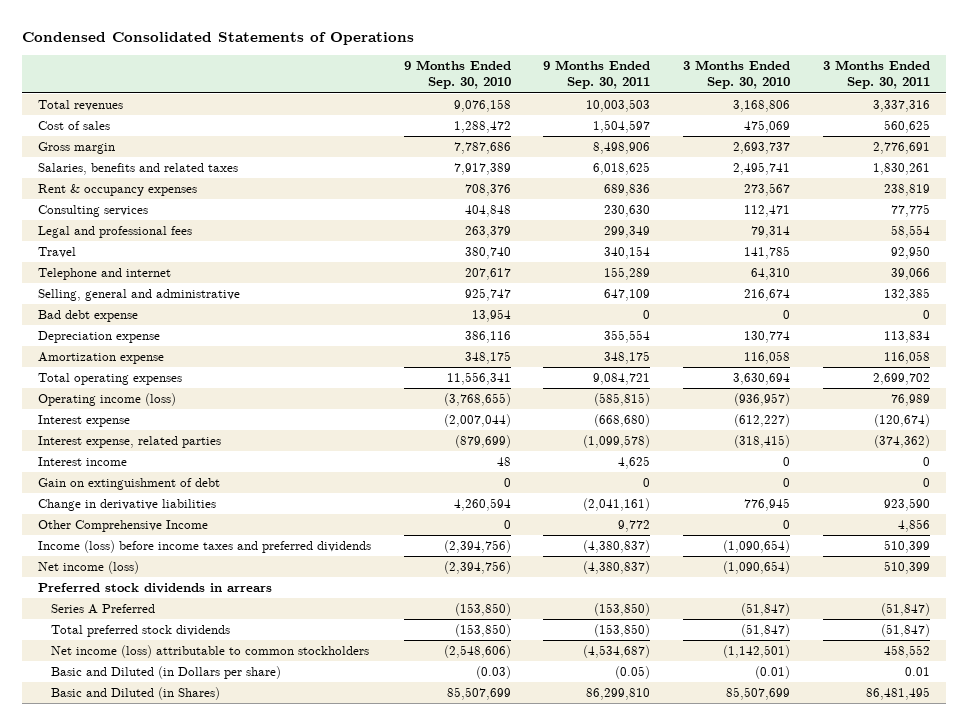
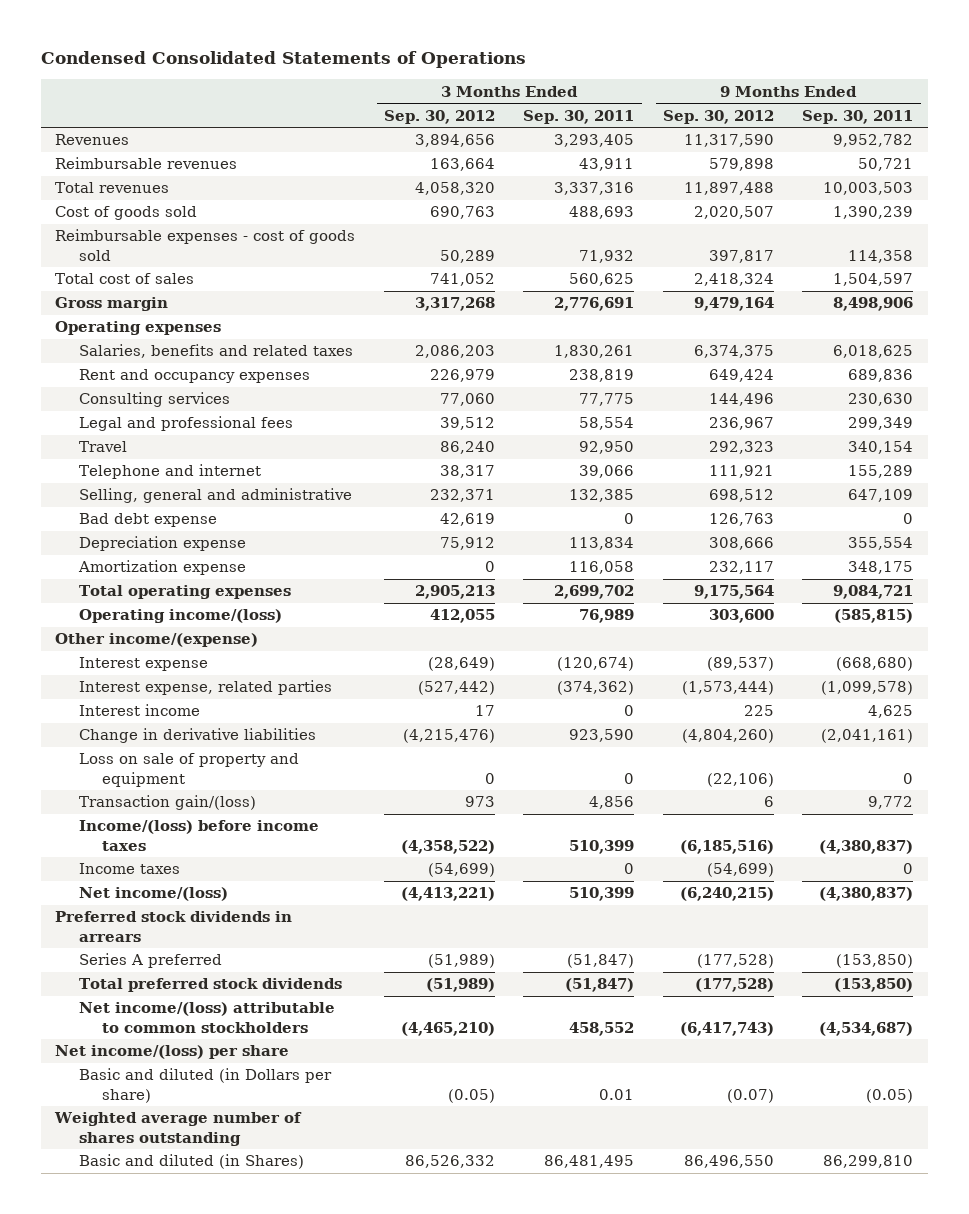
[403,60,511,90] 9 Months Ended Sep. 30, 2010 -> none
[683,60,791,90] 3 Months Ended Sep. 30, 2010 -> none
none -> [383,109,495,124] Sep. 30, 2012
none -> [662,109,774,124] Sep. 30, 2012
none -> [55,134,130,146] Revenues
none -> [55,157,238,170] Reimbursable revenues
none -> [55,206,198,221] Cost of goods sold
none -> [55,229,356,261] Reimbursable expenses - cost of goods sold
[37,121,110,131] Cost of sales -> [55,273,195,285] Total cost of sales
none -> [55,321,222,336] Operating expenses
[37,184,197,197] Rent & occupancy expenses -> [78,369,310,384] Rent and occupancy expenses
[37,393,176,407] Operating income (loss) -> [78,609,282,624] Operating income/(loss)
none -> [55,633,259,648] Other income/(expense)
[37,478,220,491] Gain on extinguishment of debt -> none
none -> [78,753,299,787] Loss on sale of property and equipment
[37,520,208,533] Other Comprehensive Income -> [78,795,256,811] Transaction gain/(loss)
[37,540,371,554] Income (loss) before income taxes and preferred dividends -> [78,820,319,851] Income/(loss) before income taxes
none -> [78,863,180,875] Income taxes
[37,561,139,575] Net income (loss) -> [78,887,228,902] Net income/(loss)
[51,604,156,615] Series A Preferred -> [78,953,222,969] Series A preferred
[51,645,370,659] Net income (loss) attributable to common stockholders -> [78,1002,335,1033] Net income/(loss) attributable to common stockholders
none -> [55,1045,290,1060] Net income/(loss) per share
[51,666,282,680] Basic and Diluted (in Dollars per share) -> [78,1068,332,1103] Basic and diluted (in Dollars per share)
none -> [54,1112,303,1146] Weighted average number of shares outstanding
[51,687,221,701] Basic and Diluted (in Shares) -> [78,1154,304,1170] Basic and diluted (in Shares)

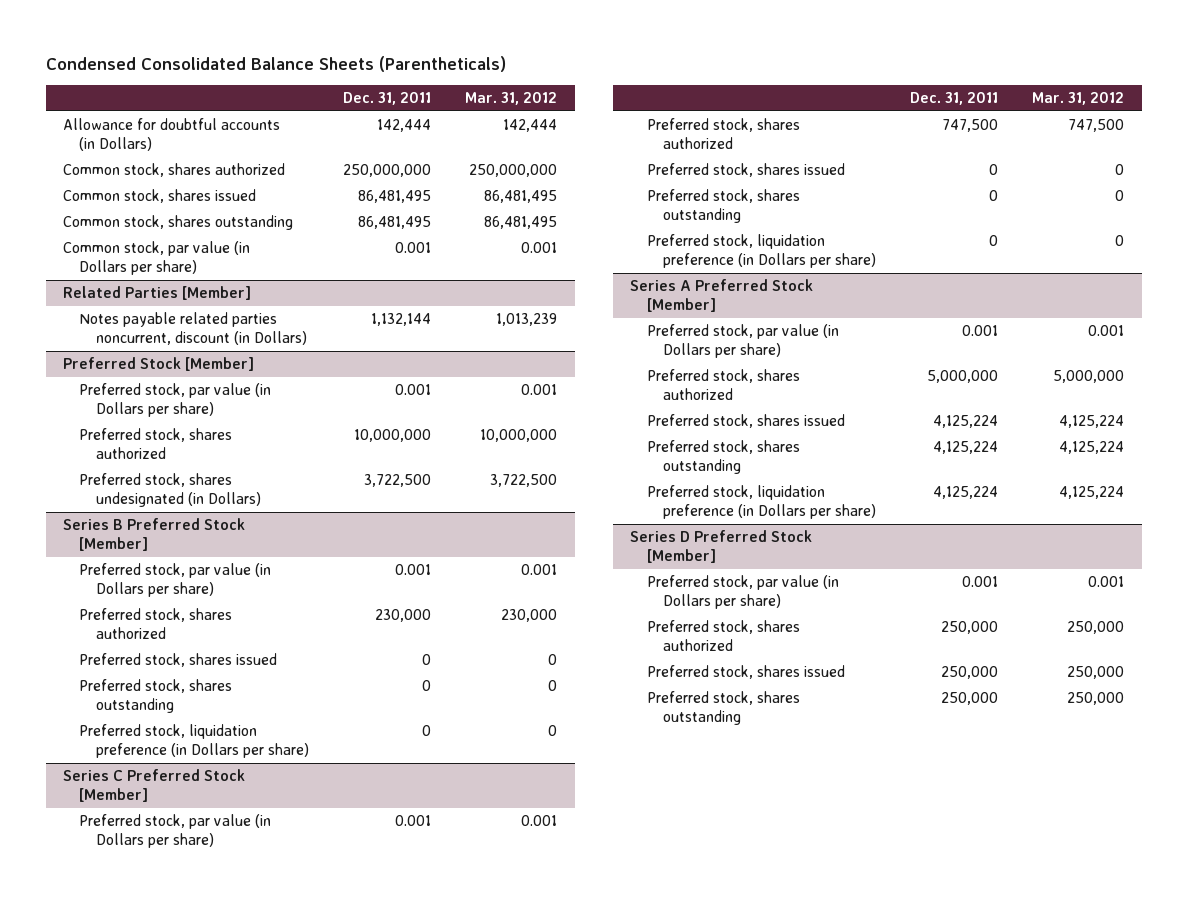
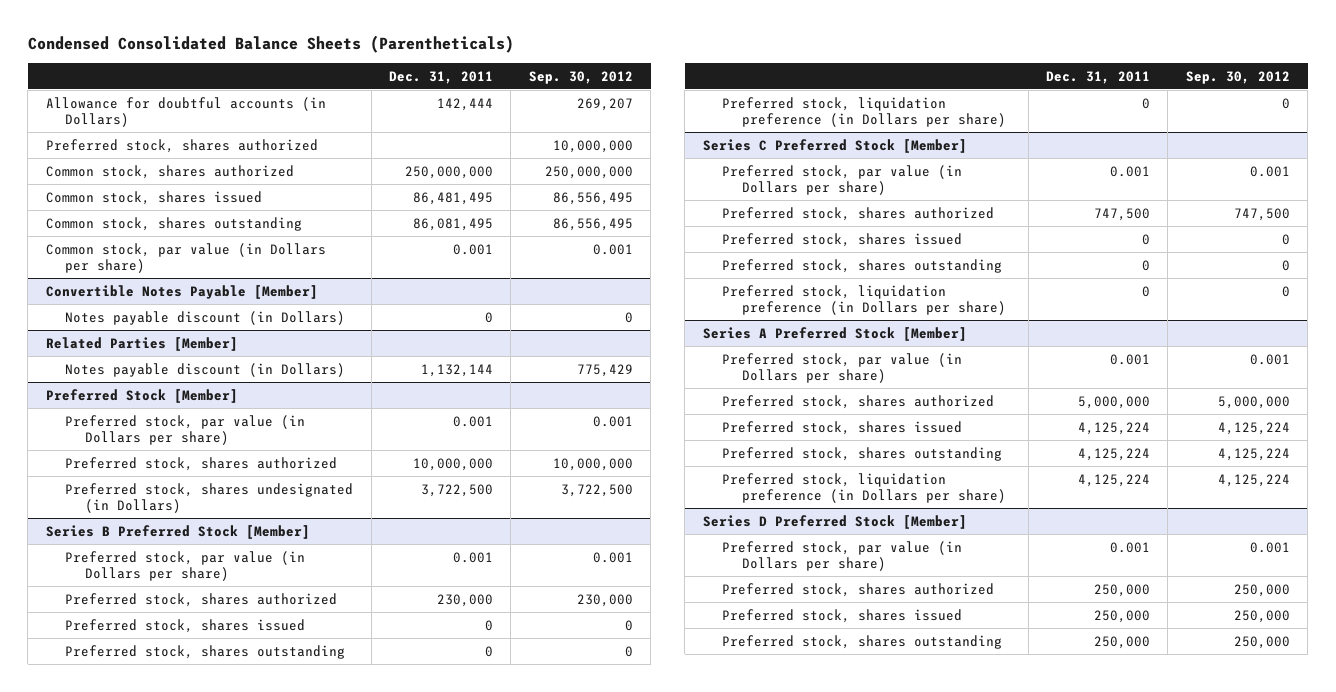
[465,92,558,106] Mar. 31, 2012 -> none
none -> [528,70,633,84] Sep. 30, 2012
none -> [45,138,318,153] Preferred stock, shares authorized
[357,216,431,230] 86,481,495 -> [413,217,494,231] 86,081,495
none -> [45,284,318,299] Convertible Notes Payable [Member]
none -> [65,310,346,325] Notes payable discount (in Dollars)
[79,312,307,346] Notes payable related parties noncurrent, discount (in Dollars) -> [65,362,346,377] Notes payable discount (in Dollars)

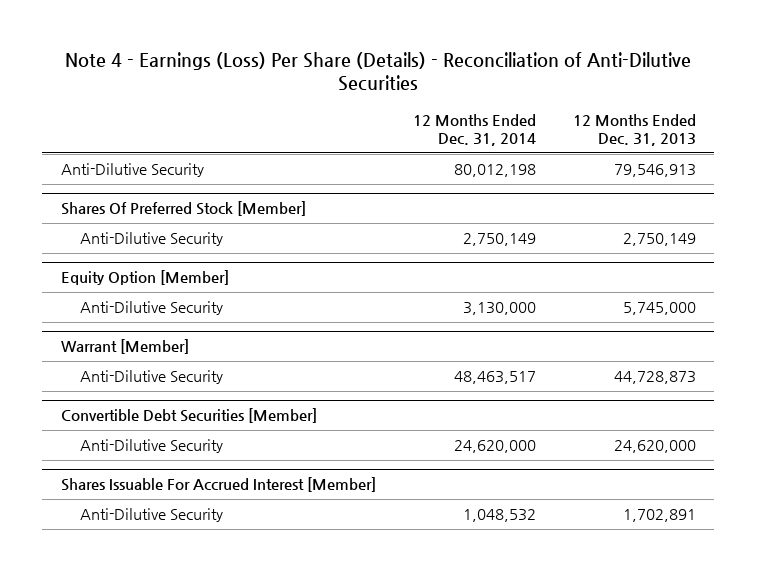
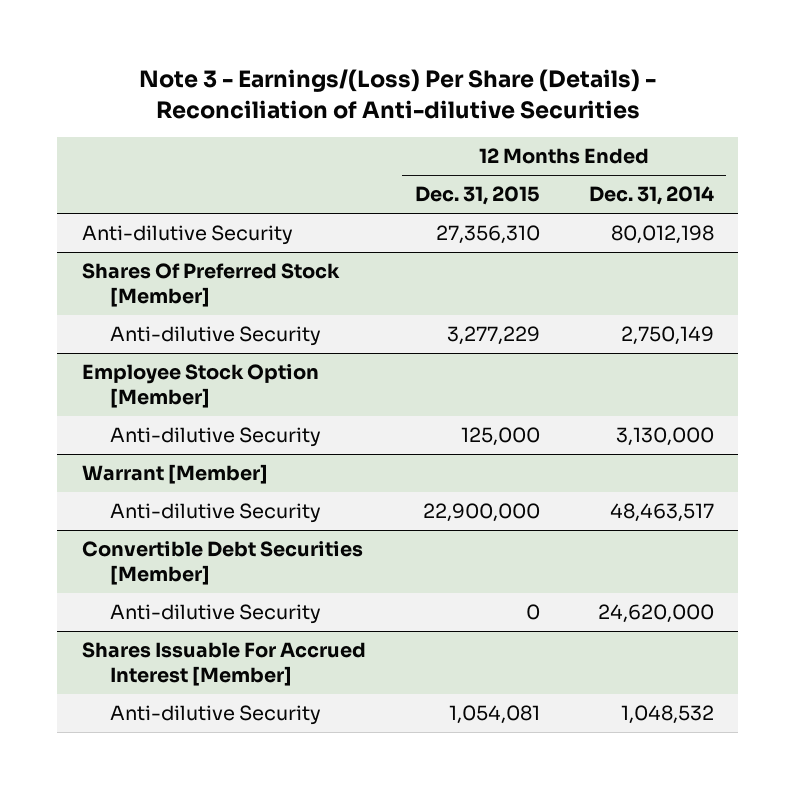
[65,51,692,92] Note 4 - Earnings (Loss) Per Share (Details) - Reconciliation of Anti-Dilutive Securities -> [138,69,656,119] Note 3 - Earnings/(Loss) Per Share (Details) - Reconciliation of Anti-dilutive Securities
[572,113,696,147] 12 Months Ended Dec. 31, 2013 -> none
none -> [414,186,540,206] Dec. 31, 2015
[60,163,204,178] Anti-Dilutive Security -> [81,225,293,246] Anti-dilutive Security
[60,270,229,286] Equity Option [Member] -> none
[79,232,223,247] Anti-Dilutive Security -> [109,326,321,347] Anti-dilutive Security
none -> [81,364,319,408] Employee Stock Option [Member]
[79,301,223,316] Anti-Dilutive Security -> [109,427,321,448] Anti-dilutive Security
[79,370,223,385] Anti-Dilutive Security -> [109,503,321,524] Anti-dilutive Security
[79,439,223,454] Anti-Dilutive Security -> [109,604,321,625] Anti-dilutive Security
[79,508,223,523] Anti-Dilutive Security -> [109,705,321,726] Anti-dilutive Security

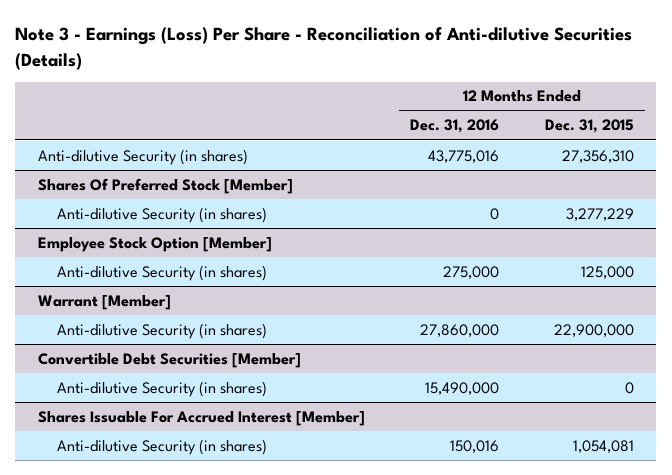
[138,69,656,119] Note 3 - Earnings/(Loss) Per Share (Details) - Reconciliation of Anti-dilutive Securities -> [15,27,633,70] Note 3 - Earnings (Loss) Per Share - Reconciliation of Anti-dilutive Securities (Details)
[588,186,714,206] Dec. 31, 2014 -> none
none -> [410,119,500,134] Dec. 31, 2016
[81,225,293,246] Anti-dilutive Security -> [38,148,249,165] Anti-dilutive Security (in shares)
[109,326,321,347] Anti-dilutive Security -> [56,206,267,223] Anti-dilutive Security (in shares)
[109,427,321,448] Anti-dilutive Security -> [56,264,267,281] Anti-dilutive Security (in shares)
[109,503,321,524] Anti-dilutive Security -> [56,322,267,339] Anti-dilutive Security (in shares)
[109,604,321,625] Anti-dilutive Security -> [56,380,267,397] Anti-dilutive Security (in shares)
[109,705,321,726] Anti-dilutive Security -> [56,438,267,455] Anti-dilutive Security (in shares)

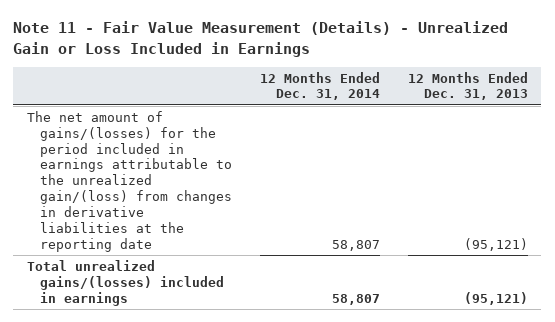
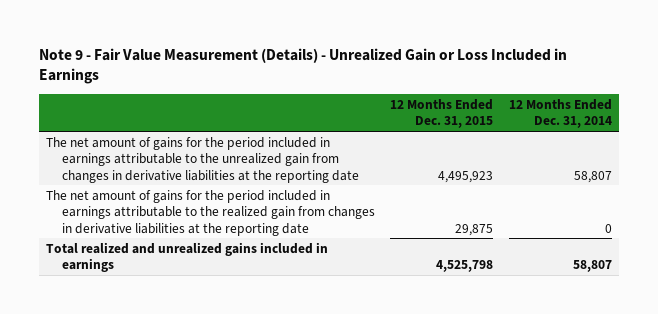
[13,21,509,57] Note 11 - Fair Value Measurement (Details) - Unrealized Gain or Loss Included in Earnings -> [38,47,567,85] Note 9 - Fair Value Measurement (Details) - Unrealized Gain or Loss Included in Earnings
[407,71,528,101] 12 Months Ended Dec. 31, 2013 -> none
none -> [390,98,494,129] 12 Months Ended Dec. 31, 2015
[26,110,233,252] The net amount of gains/(losses) for the period included in earnings attributable to the unrealized gain/(loss) from changes in derivative liabilities at the reporting date -> [46,136,359,183] The net amount of gains for the period included in earnings attributable to the unrealized gain from changes in derivative liabilities at the reporting date
none -> [46,189,375,236] The net amount of gains for the period included in earnings attributable to the realized gain from changes in derivative liabilities at the reporting date
[26,259,225,306] Total unrealized gains/(losses) included in earnings -> [46,241,329,273] Total realized and unrealized gains included in earnings

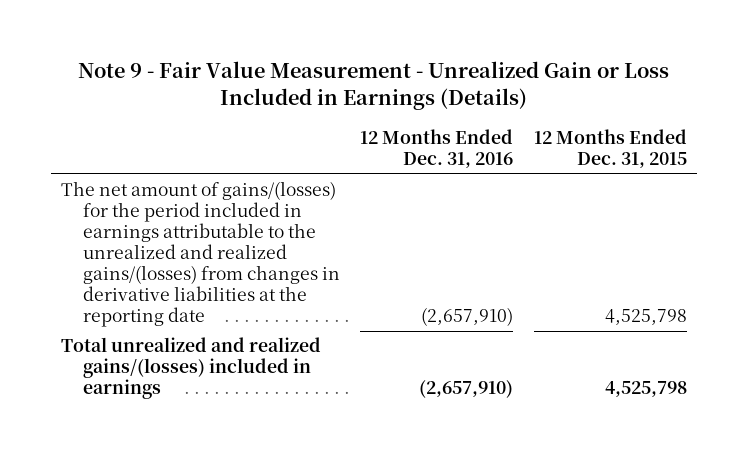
[38,47,567,85] Note 9 - Fair Value Measurement (Details) - Unrealized Gain or Loss Included in Earnings -> [77,60,669,110] Note 9 - Fair Value Measurement - Unrealized Gain or Loss Included in Earnings (Details)
[508,98,612,129] 12 Months Ended Dec. 31, 2014 -> none
none -> [360,128,514,168] 12 Months Ended Dec. 31, 2016
[46,136,359,183] The net amount of gains for the period included in earnings attributable to the unrealized gain from changes in derivative liabilities at the reporting date -> none
[46,189,375,236] The net amount of gains for the period included in earnings attributable to the realized gain from changes in derivative liabilities at the reporting date -> [60,181,341,328] The net amount of gains/(losses) for the period included in earnings attributable to the unrealized and realized gains/(losses) from changes in derivative liabilities at the reporting date
[455,223,494,236] 29,875 -> [604,309,687,326] 4,525,798
[46,241,329,273] Total realized and unrealized gains included in earnings -> [60,337,321,400] Total unrealized and realized gains/(losses) included in earnings

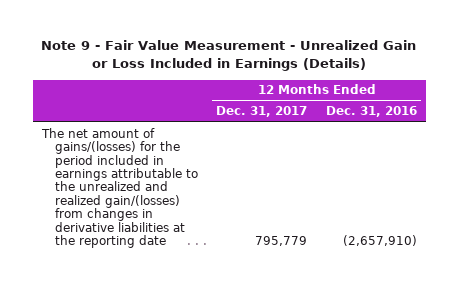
[533,128,687,168] 12 Months Ended Dec. 31, 2015 -> none
none -> [216,106,308,118] Dec. 31, 2017
[60,337,321,400] Total unrealized and realized gains/(losses) included in earnings -> none
[60,181,341,328] The net amount of gains/(losses) for the period included in earnings attributable to the unrealized and realized gains/(losses) from changes in derivative liabilities at the reporting date -> [41,127,198,249] The net amount of gains/(losses) for the period included in earnings attributable to the unrealized and realized gain/(losses) from changes in derivative liabilities at the reporting date

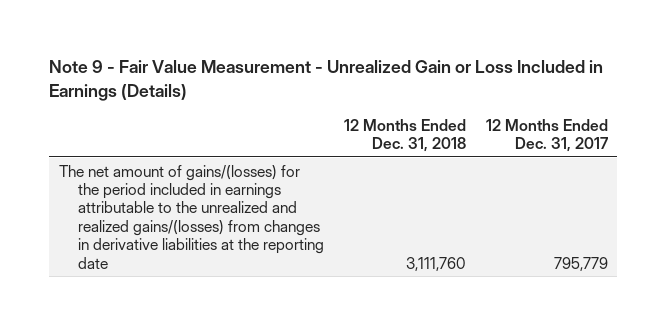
[325,106,417,118] Dec. 31, 2016 -> none
none -> [343,119,466,153] 12 Months Ended Dec. 31, 2018
[41,127,198,249] The net amount of gains/(losses) for the period included in earnings attributable to the unrealized and realized gain/(losses) from changes in derivative liabilities at the reporting date -> [59,164,325,269] The net amount of gains/(losses) for the period included in earnings attributable to the unrealized and realized gains/(losses) from changes in derivative liabilities at the reporting date

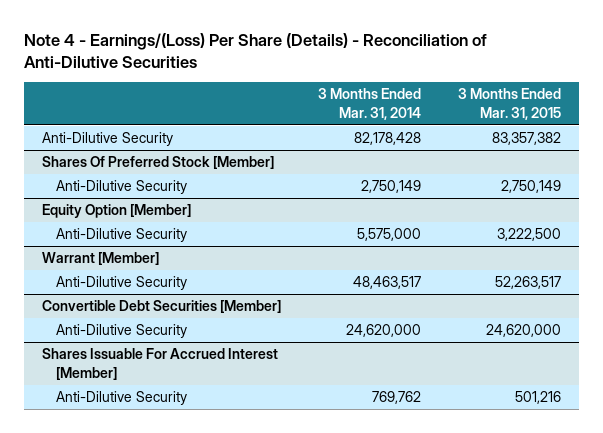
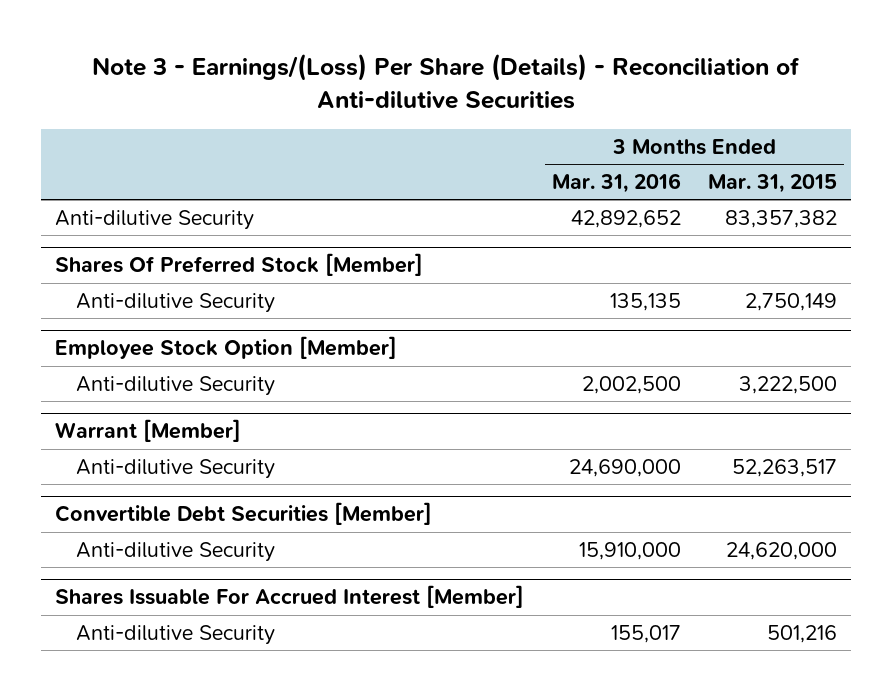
[23,32,487,68] Note 4 - Earnings/(Loss) Per Share (Details) - Reconciliation of Anti-Dilutive Securities -> [92,52,801,109] Note 3 - Earnings/(Loss) Per Share (Details) - Reconciliation of Anti-dilutive Securities
[317,88,421,120] 3 Months Ended Mar. 31, 2014 -> none
none -> [551,172,681,193] Mar. 31, 2016
[42,132,174,147] Anti-Dilutive Security -> [55,209,255,230] Anti-dilutive Security
[42,204,192,219] Equity Option [Member] -> none
[56,180,188,195] Anti-Dilutive Security -> [76,292,276,313] Anti-dilutive Security
none -> [55,336,398,360] Employee Stock Option [Member]
[56,228,188,243] Anti-Dilutive Security -> [76,375,276,396] Anti-dilutive Security
[56,276,188,291] Anti-Dilutive Security -> [76,458,276,479] Anti-dilutive Security
[56,324,188,339] Anti-Dilutive Security -> [76,541,276,562] Anti-dilutive Security
[56,391,188,406] Anti-Dilutive Security -> [76,624,276,645] Anti-dilutive Security

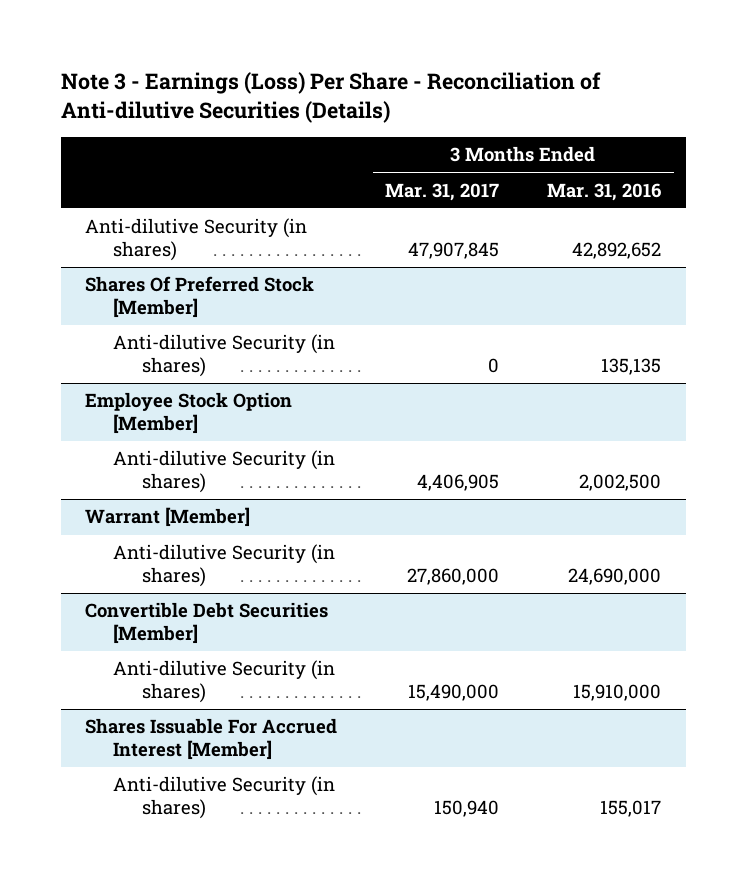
[92,52,801,109] Note 3 - Earnings/(Loss) Per Share (Details) - Reconciliation of Anti-dilutive Securities -> [60,72,601,124] Note 3 - Earnings (Loss) Per Share - Reconciliation of Anti-dilutive Securities (Details)
[708,173,838,193] Mar. 31, 2015 -> none
none -> [385,182,500,201] Mar. 31, 2017
[55,209,255,230] Anti-dilutive Security -> [84,218,307,261] Anti-dilutive Security (in shares)
[76,292,276,313] Anti-dilutive Security -> [113,334,336,377] Anti-dilutive Security (in shares)
[76,375,276,396] Anti-dilutive Security -> [113,450,336,493] Anti-dilutive Security (in shares)
[76,458,276,479] Anti-dilutive Security -> [113,544,336,587] Anti-dilutive Security (in shares)
[76,541,276,562] Anti-dilutive Security -> [113,660,336,703] Anti-dilutive Security (in shares)
[76,624,276,645] Anti-dilutive Security -> [113,776,336,819] Anti-dilutive Security (in shares)

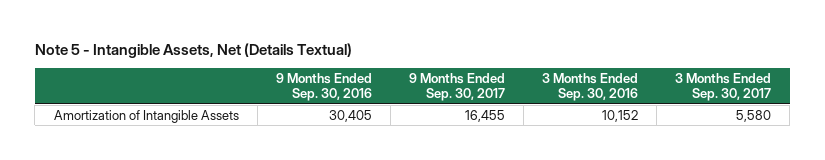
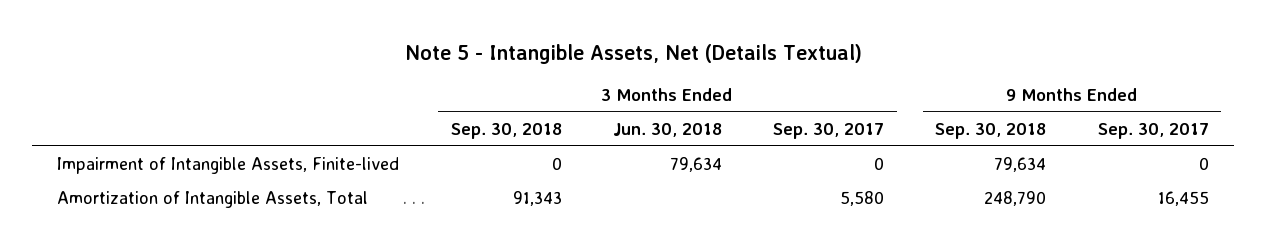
[275,73,372,102] 9 Months Ended Sep. 30, 2016 -> none
[541,73,638,102] 3 Months Ended Sep. 30, 2016 -> none
none -> [450,123,562,140] Sep. 30, 2018
none -> [612,123,722,138] Jun. 30, 2018
none -> [935,123,1047,140] Sep. 30, 2018
none -> [57,157,400,175] Impairment of Intangible Assets, Finite-lived
[53,109,239,123] Amortization of Intangible Assets -> [57,191,369,209] Amortization of Intangible Assets, Total

